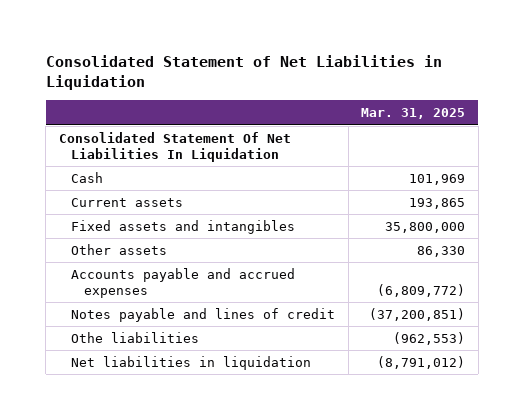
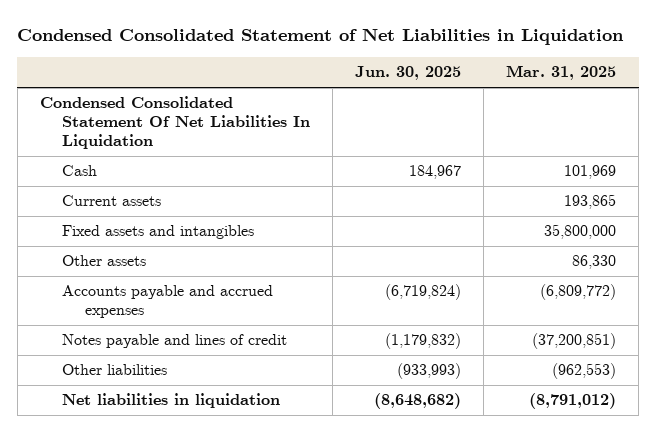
[45,54,442,91] Consolidated Statement of Net Liabilities in Liquidation -> [17,28,625,46] Condensed Consolidated Statement of Net Liabilities in Liquidation
none -> [355,66,462,81] Jun. 30, 2025
[58,131,291,162] Consolidated Statement Of Net Liabilities In Liquidation -> [39,96,311,150] Condensed Consolidated Statement Of Net Liabilities In Liquidation
[71,331,200,343] Othe liabilities -> [62,364,168,376] Other liabilities

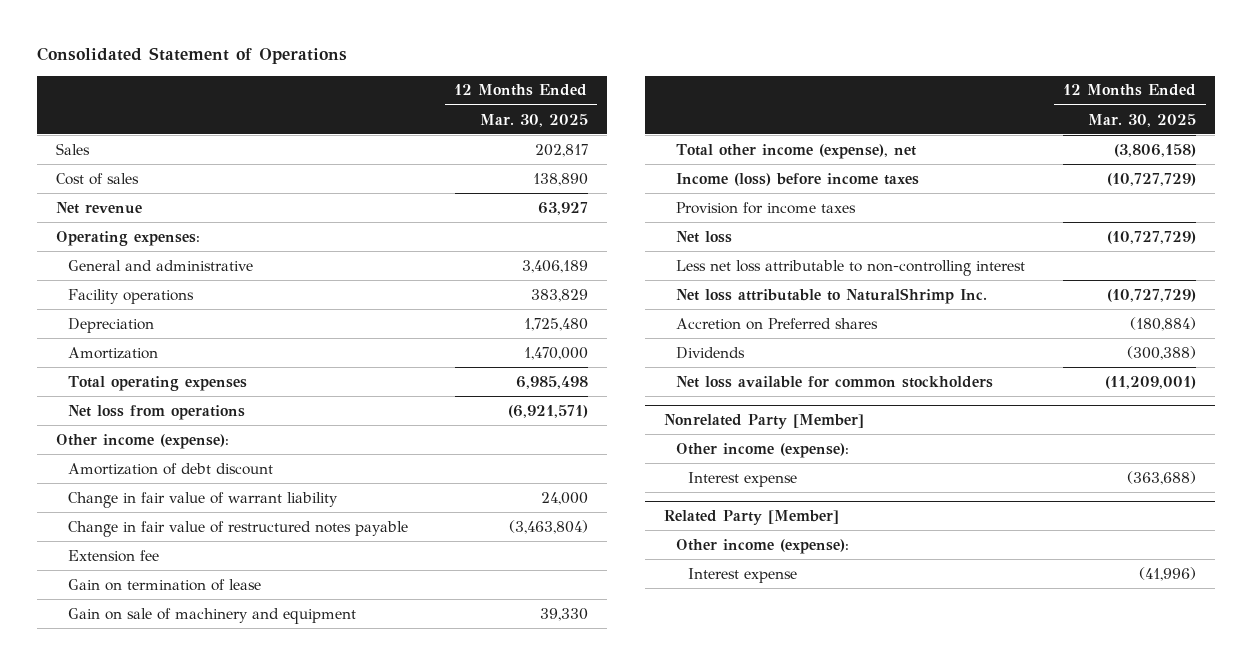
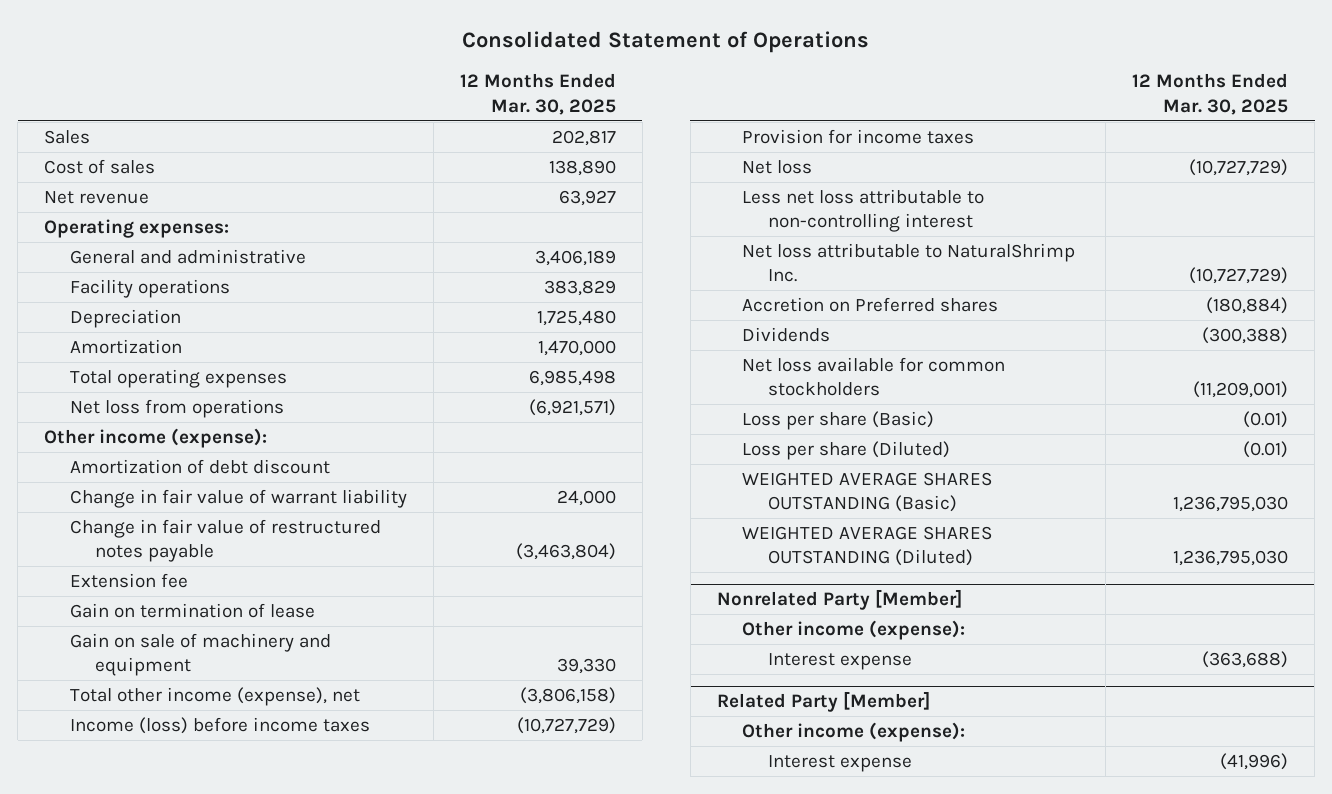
none -> [742,410,935,430] Loss per share (Basic)
none -> [742,440,951,460] Loss per share (Diluted)
none -> [742,471,993,513] WEIGHTED AVERAGE SHARES OUTSTANDING (Basic)
none -> [742,525,993,567] WEIGHTED AVERAGE SHARES OUTSTANDING (Diluted)

